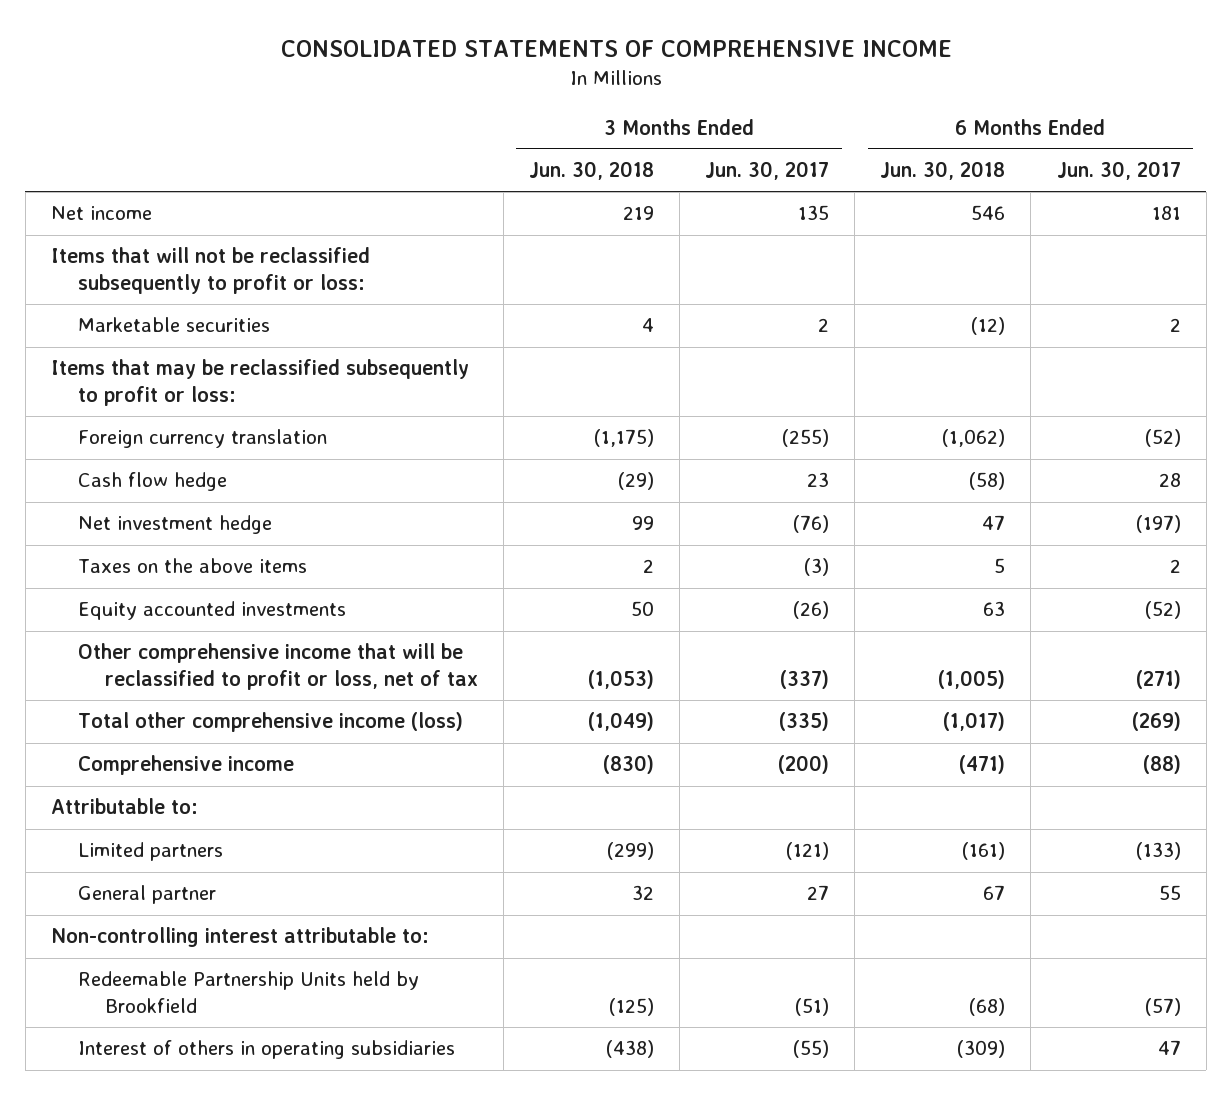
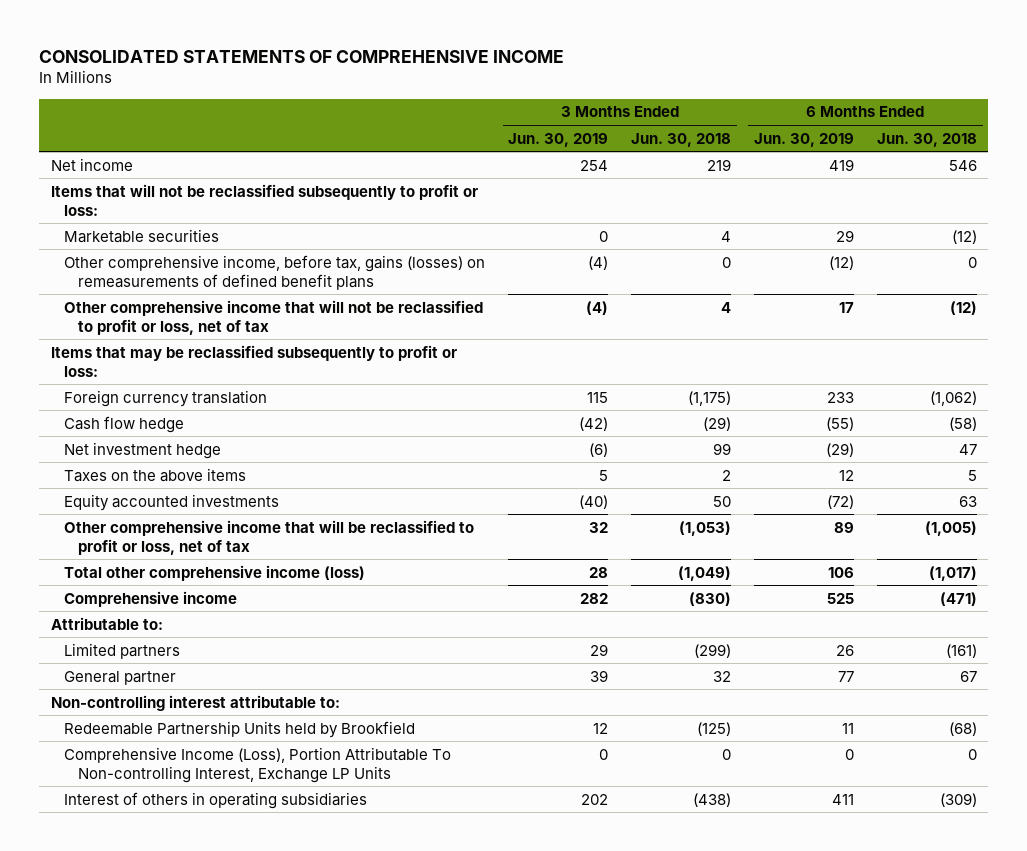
[705,161,830,181] Jun. 30, 2017 -> none
[1056,161,1181,181] Jun. 30, 2017 -> none
none -> [508,132,609,147] Jun. 30, 2019
none -> [753,132,854,147] Jun. 30, 2019
none -> [64,254,486,290] Other comprehensive income, before tax, gains (losses) on remeasurements of defined benefit plans
none -> [64,299,484,335] Other comprehensive income that will not be reclassified to profit or loss, net of tax
none -> [64,746,452,783] Comprehensive Income (Loss), Portion Attributable To Non-controlling Interest, Exchange LP Units

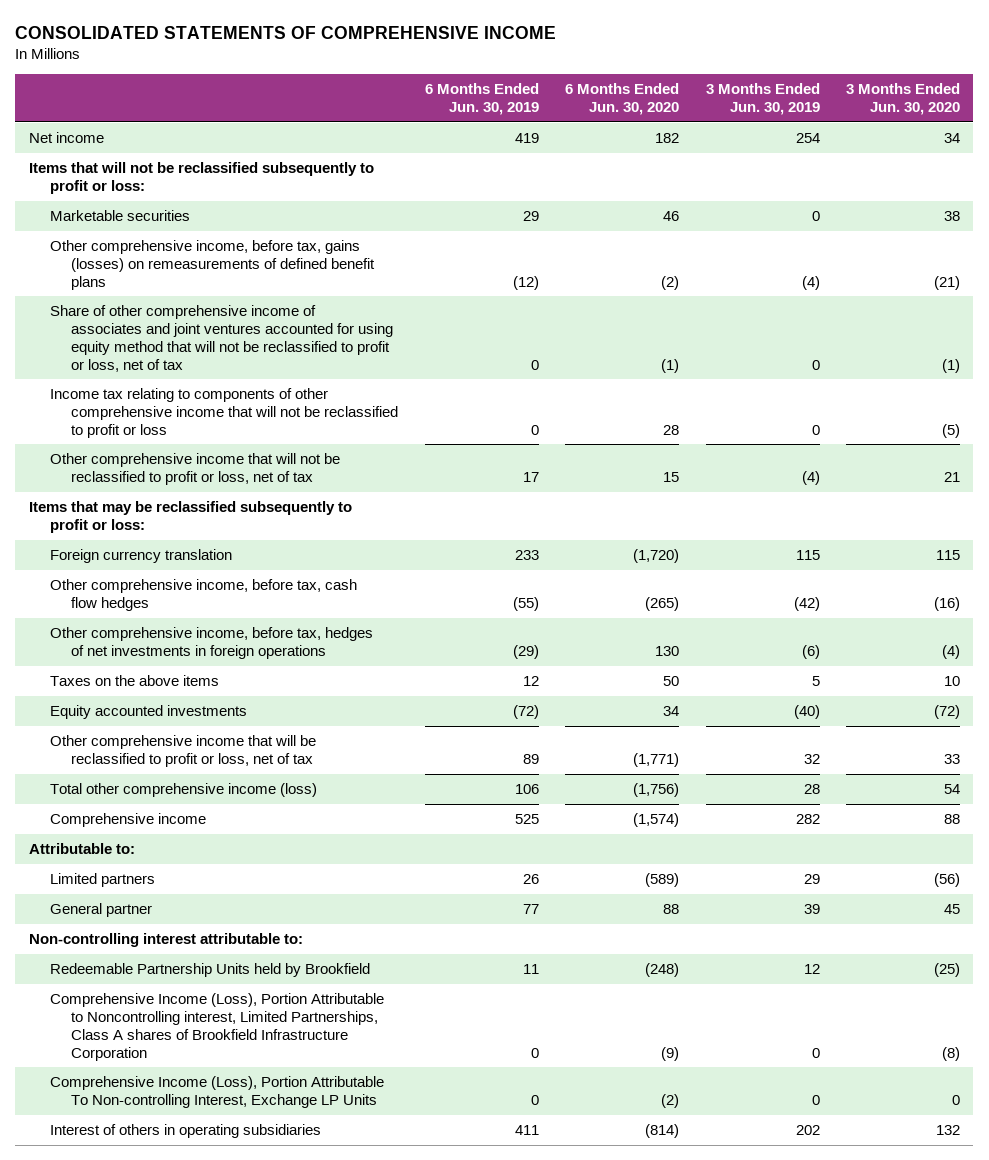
[631,132,732,147] Jun. 30, 2018 -> none
[876,132,977,147] Jun. 30, 2018 -> none
none -> [565,83,680,116] 6 Months Ended Jun. 30, 2020
none -> [846,83,961,116] 3 Months Ended Jun. 30, 2020
none -> [49,305,394,372] Share of other comprehensive income of associates and joint ventures accounted for using equity method that will not be reclassified to profit or loss, net of tax
none -> [49,388,399,438] Income tax relating to components of other comprehensive income that will not be reclassified to profit or loss
[64,415,185,433] Cash flow hedge -> [49,579,357,611] Other comprehensive income, before tax, cash flow hedges
[64,441,222,459] Net investment hedge -> [49,627,373,659] Other comprehensive income, before tax, hedges of net investments in foreign operations
none -> [49,993,384,1061] Comprehensive Income (Loss), Portion Attributable to Noncontrolling interest, Limited Partnerships, Class A shares of Brookfield Infrastructure Corporation

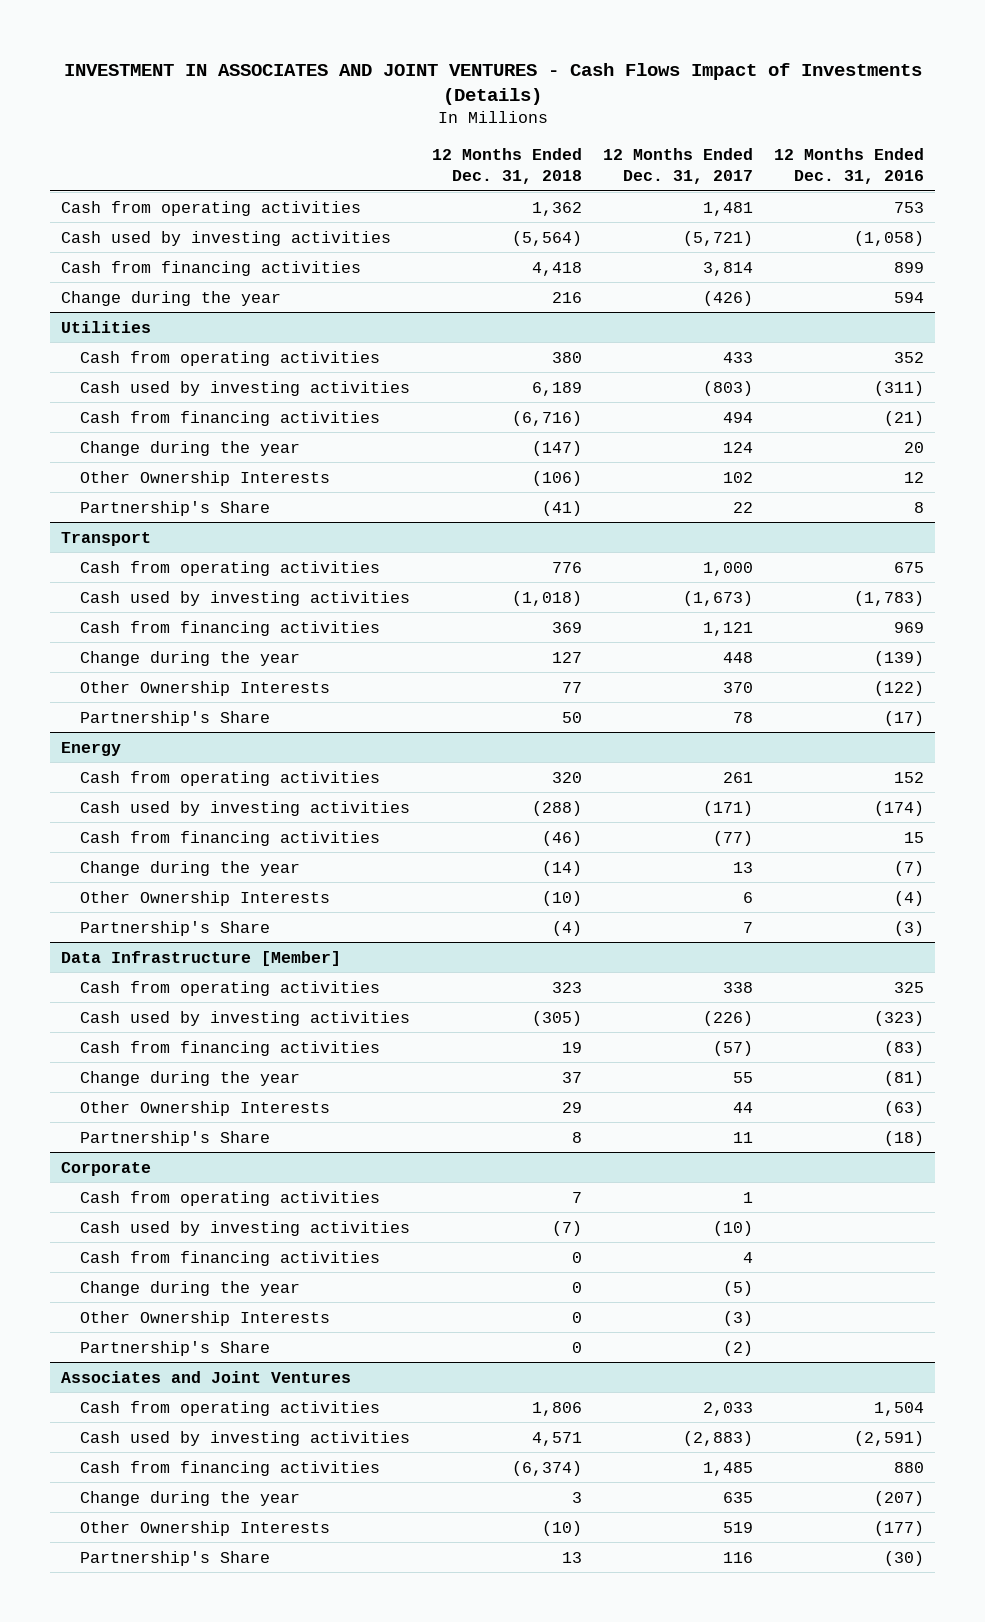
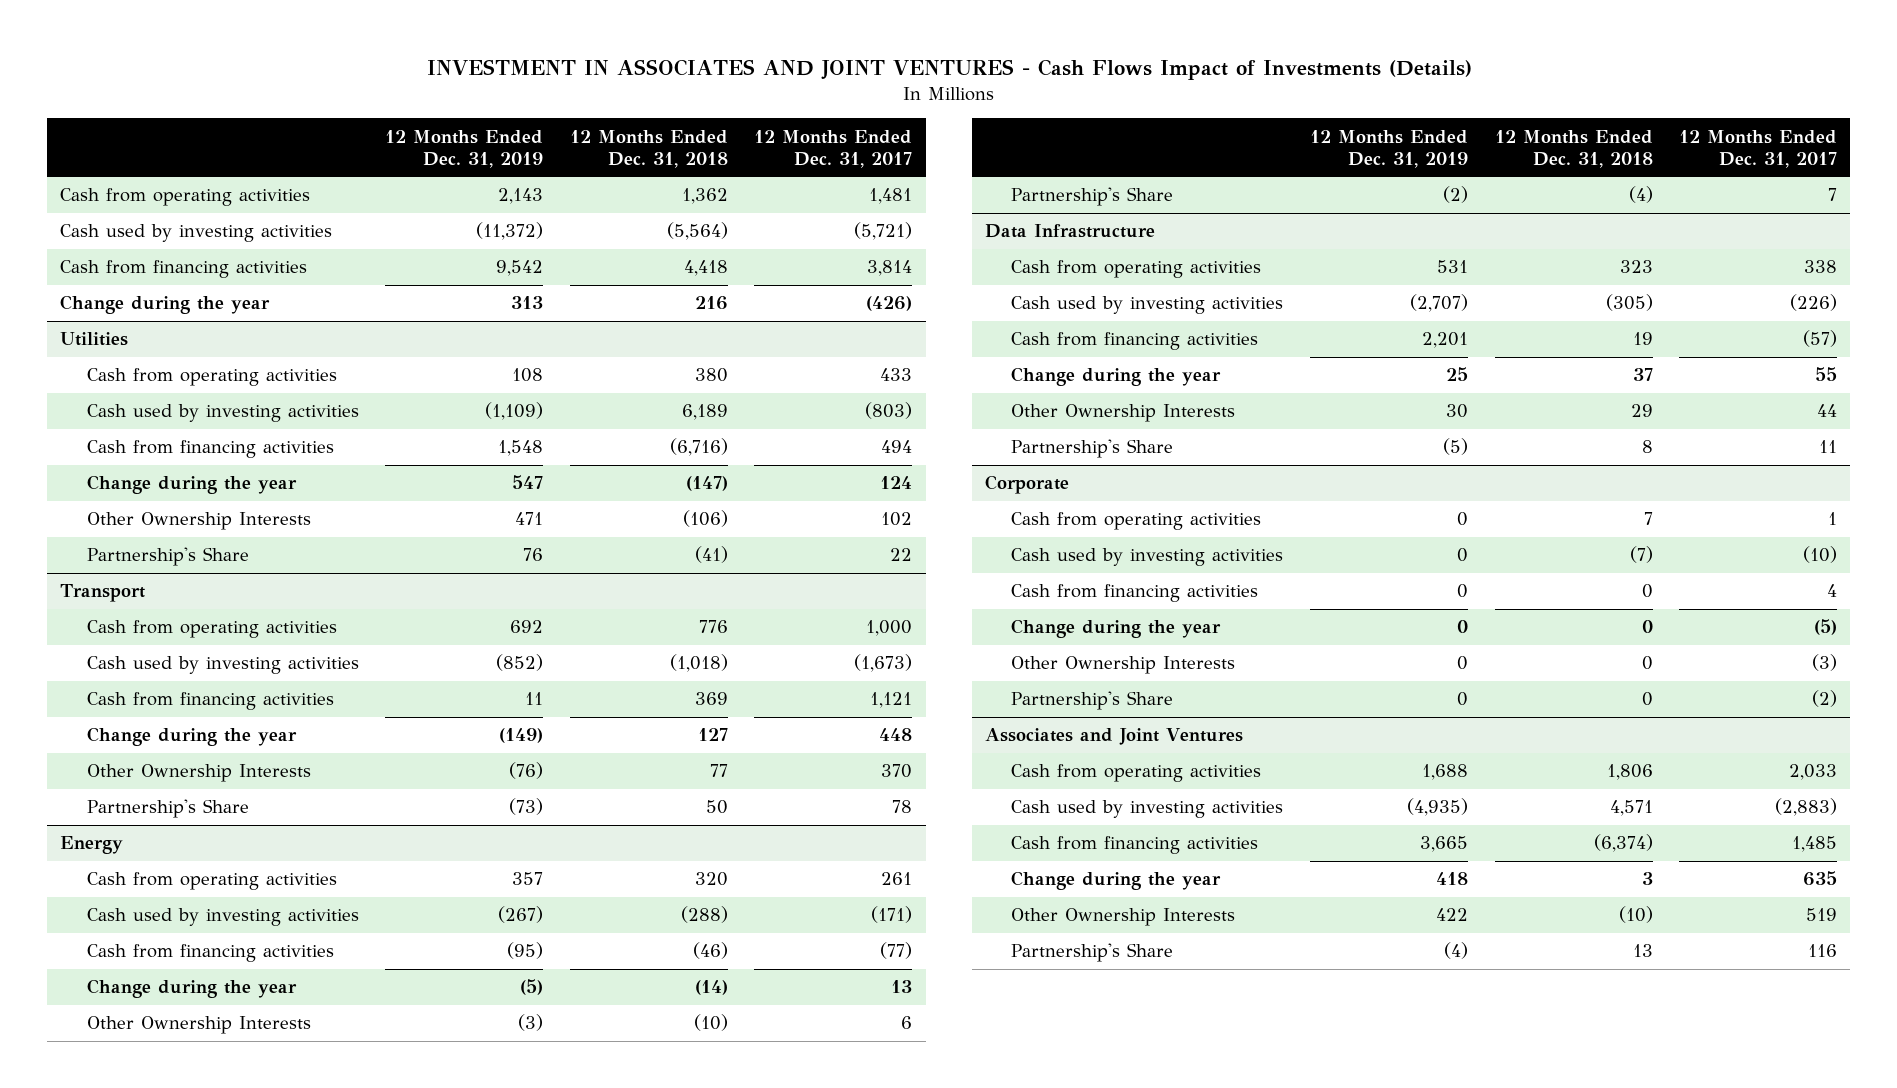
[774,148,925,184] 12 Months Ended Dec. 31, 2016 -> none
none -> [385,129,544,168] 12 Months Ended Dec. 31, 2019
[60,950,341,966] Data Infrastructure [Member] -> [984,224,1155,239] Data Infrastructure

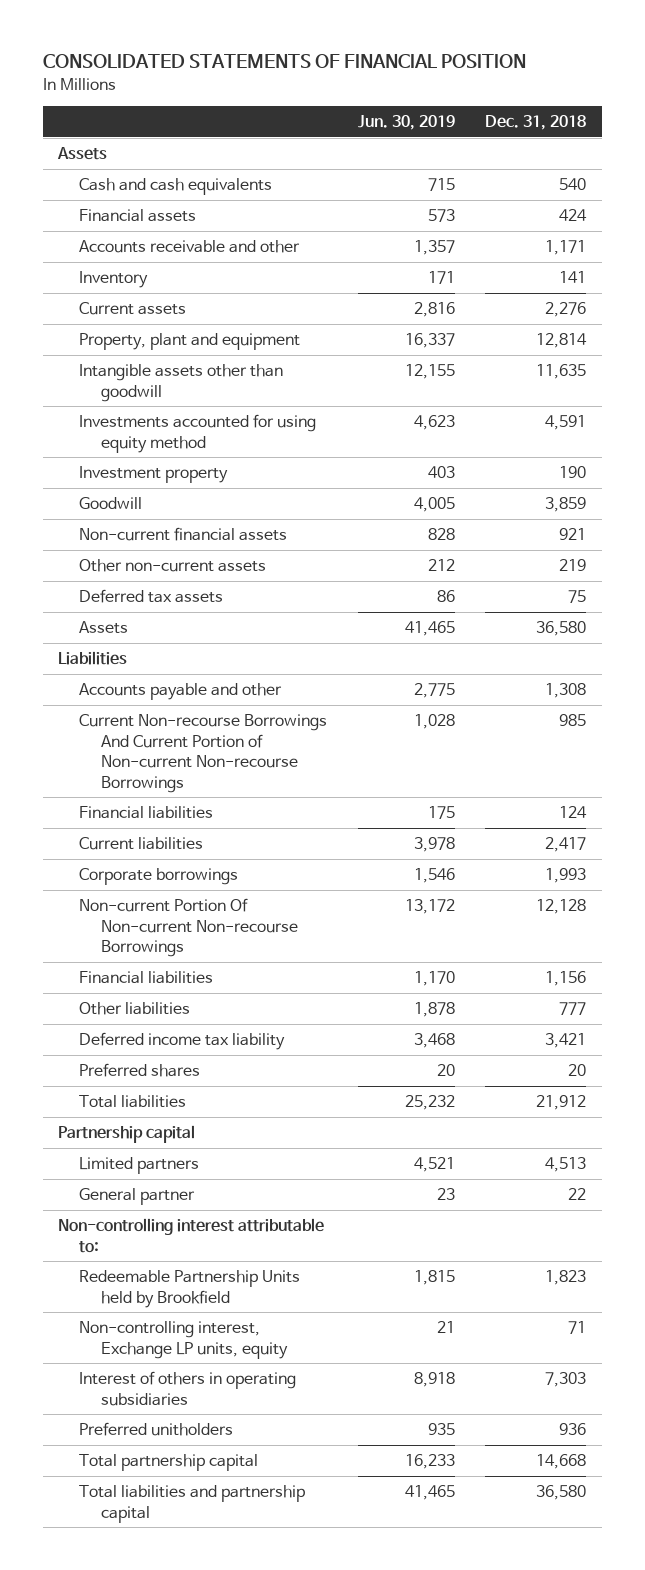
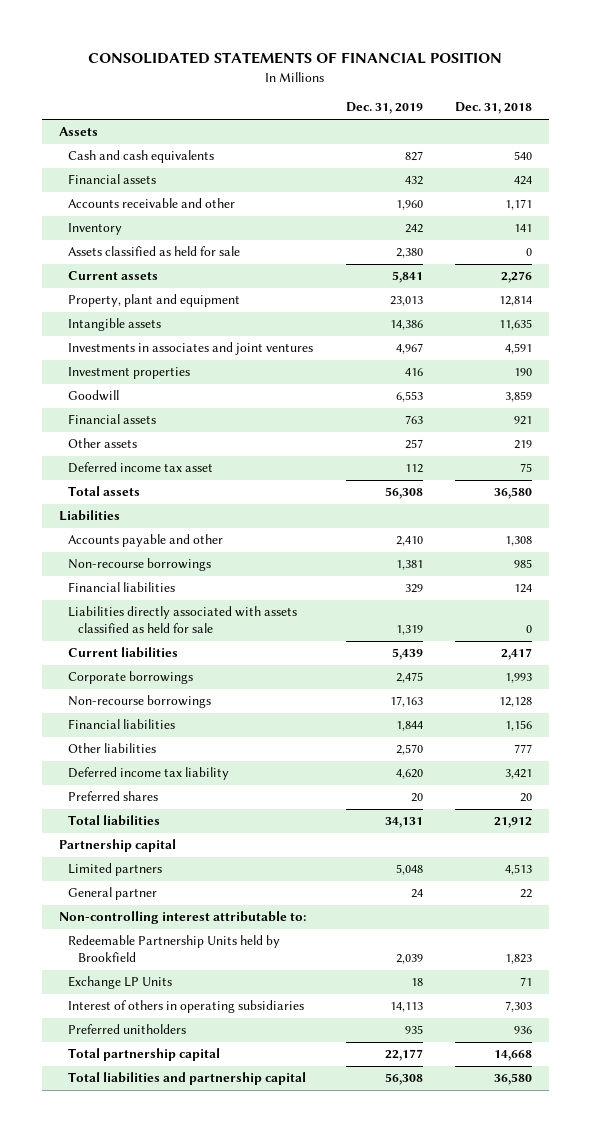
[357,115,455,131] Jun. 30, 2019 -> none
none -> [345,102,423,115] Dec. 31, 2019
none -> [68,246,241,257] Assets classified as held for sale
[79,364,284,402] Intangible assets other than goodwill -> [68,318,162,332] Intangible assets
[79,414,317,453] Investments accounted for using equity method -> [68,342,314,356] Investments in associates and joint ventures
[79,466,229,484] Investment property -> [68,367,191,380] Investment properties
[79,527,288,542] Non-current financial assets -> [68,414,157,425] Financial assets
[79,559,267,573] Other non-current assets -> [68,438,138,449] Other assets
[79,589,224,604] Deferred tax assets -> [68,462,214,474] Deferred income tax asset
[79,621,129,635] Assets -> [68,486,141,497] Total assets
[79,714,328,793] Current Non-recourse Borrowings And Current Portion of Non-current Non-recourse Borrowings -> [68,558,212,572] Non-recourse borrowings
none -> [68,606,298,634] Liabilities directly associated with assets classified as held for sale
[79,898,298,958] Non-current Portion Of Non-current Non-recourse Borrowings -> [68,695,212,709] Non-recourse borrowings
[79,1321,288,1359] Non-controlling interest, Exchange LP units, equity -> [68,976,173,990] Exchange LP Units

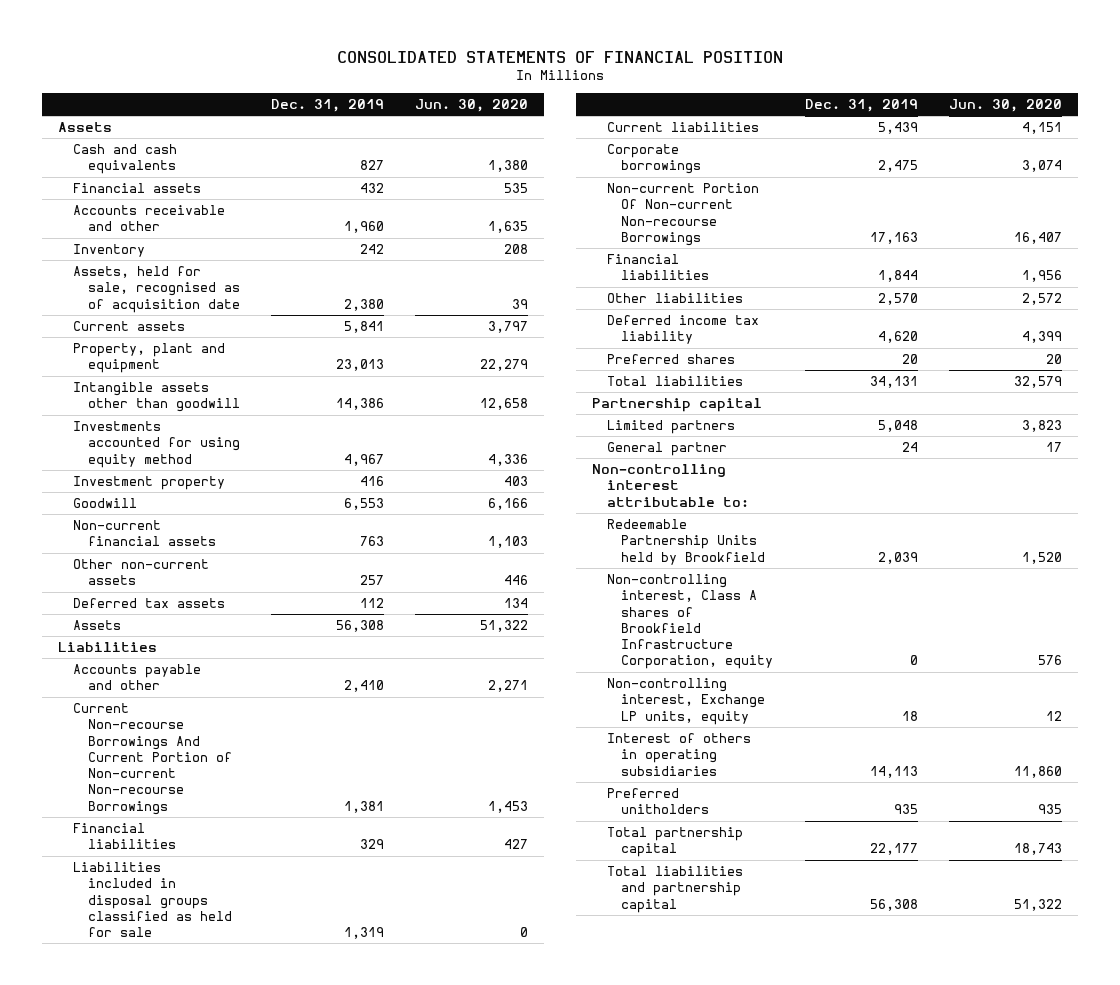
[455,102,533,115] Dec. 31, 2018 -> none
none -> [415,99,529,113] Jun. 30, 2020
[68,246,241,257] Assets classified as held for sale -> [72,266,240,313] Assets, held for sale, recognised as of acquisition date
[68,318,162,332] Intangible assets -> [72,382,240,413] Intangible assets other than goodwill
[68,342,314,356] Investments in associates and joint ventures -> [72,421,240,468] Investments accounted for using equity method
[68,367,191,380] Investment properties -> [72,476,225,491] Investment property
[68,414,157,425] Financial assets -> [72,520,216,547] Non-current financial assets
[68,438,138,449] Other assets -> [72,559,209,586] Other non-current assets
[68,462,214,474] Deferred income tax asset -> [72,598,225,609] Deferred tax assets
[68,486,141,497] Total assets -> [72,620,121,631] Assets
[68,558,212,572] Non-recourse borrowings -> [72,703,232,815] Current Non-recourse Borrowings And Current Portion of Non-current Non-recourse Borrowings
[68,606,298,634] Liabilities directly associated with assets classified as held for sale -> [72,862,232,938] Liabilities included in disposal groups classified as held for sale
[68,695,212,709] Non-recourse borrowings -> [606,183,759,246] Non-current Portion Of Non-current Non-recourse Borrowings
none -> [606,574,774,670] Non-controlling interest, Class A shares of Brookfield Infrastructure Corporation, equity
[68,976,173,990] Exchange LP Units -> [606,678,766,725] Non-controlling interest, Exchange LP units, equity

